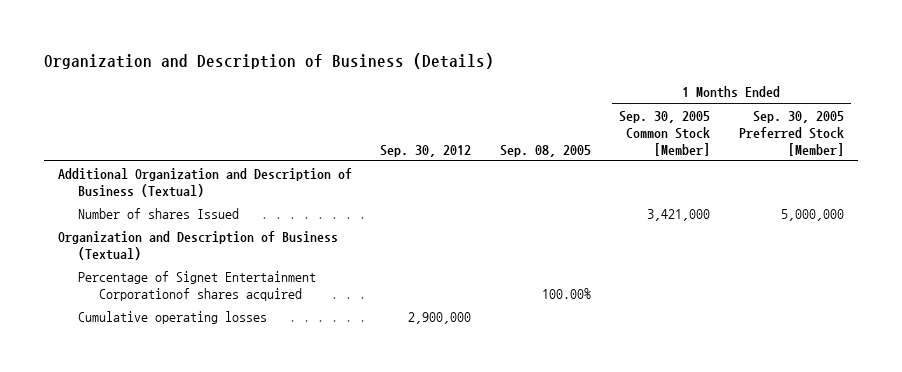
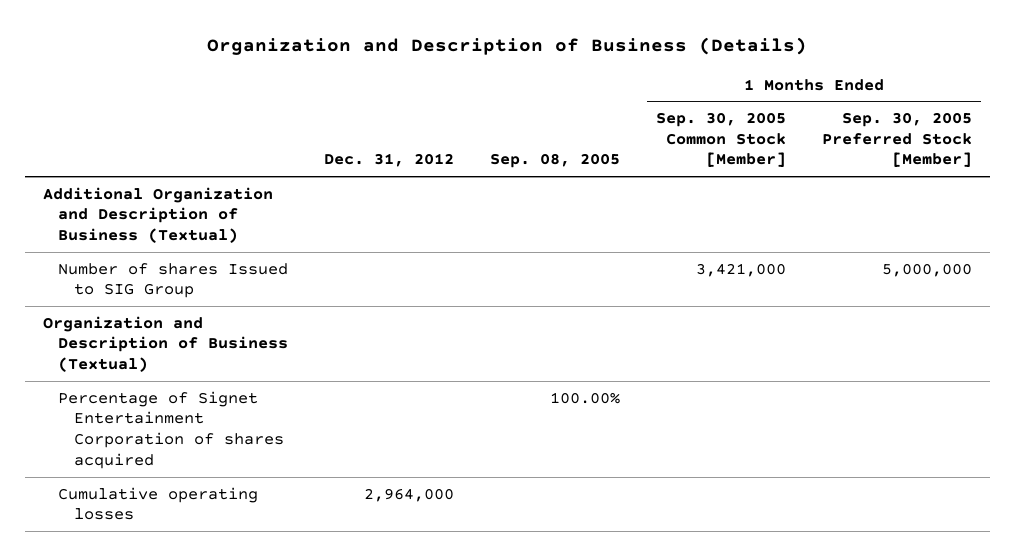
[380,144,472,157] Sep. 30, 2012 -> none
none -> [324,153,455,168] Dec. 31, 2012
[78,208,240,220] Number of shares Issued -> [58,262,289,299] Number of shares Issued to SIG Group
[78,271,317,302] Percentage of Signet Entertainment Corporationof shares acquired -> [58,390,284,469] Percentage of Signet Entertainment Corporation of shares acquired

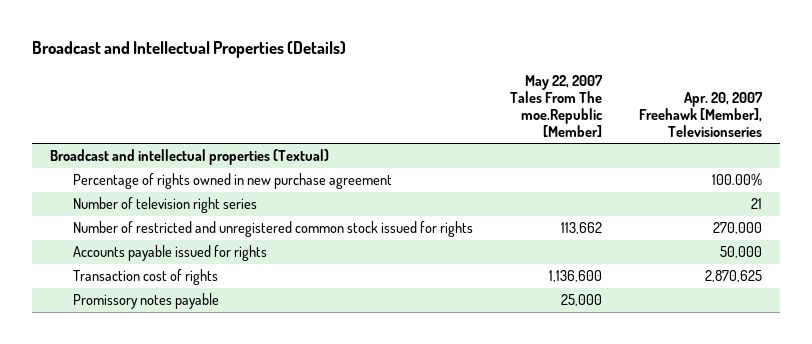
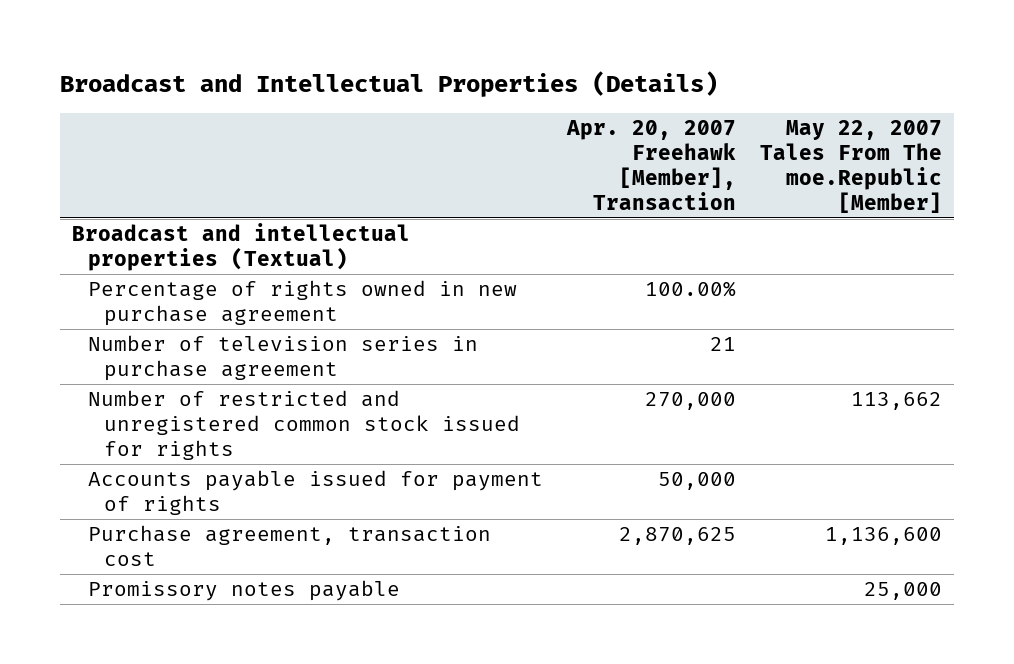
[638,92,763,137] Apr. 20, 2007 Freehawk [Member], Televisionseries -> none
none -> [565,120,736,210] Apr. 20, 2007 Freehawk [Member], Transaction
[72,197,257,214] Number of television right series -> [88,335,479,382] Number of television series in purchase agreement
[72,245,267,262] Accounts payable issued for rights -> [88,470,544,516] Accounts payable issued for payment of rights
[72,269,218,286] Transaction cost of rights -> [88,525,492,567] Purchase agreement, transaction cost

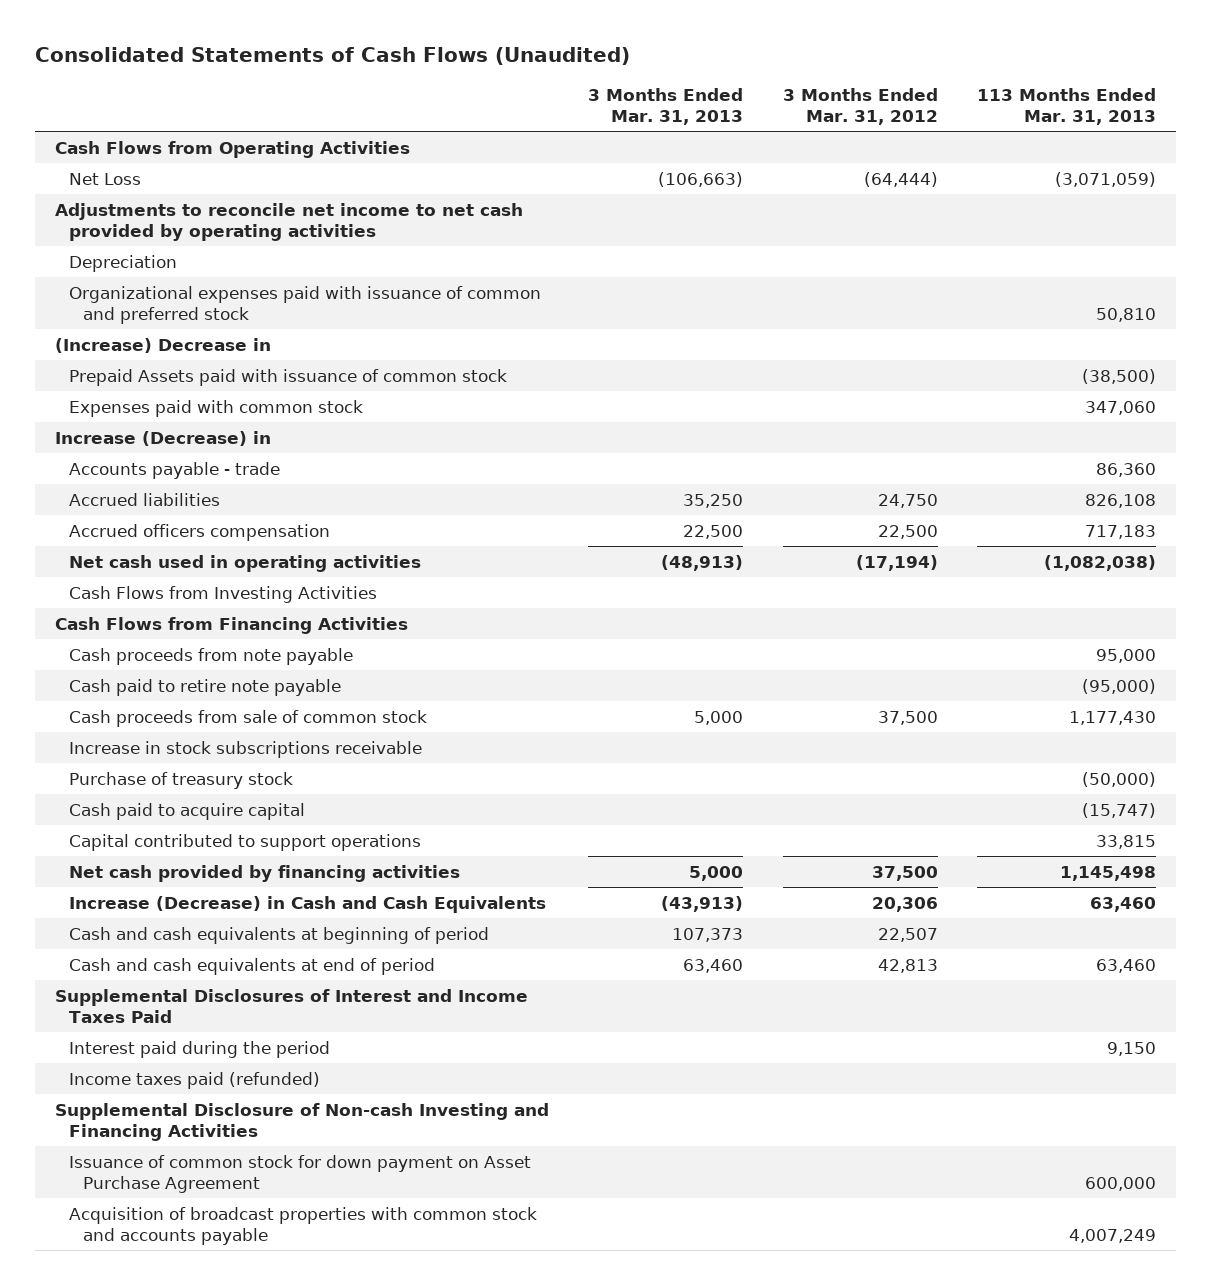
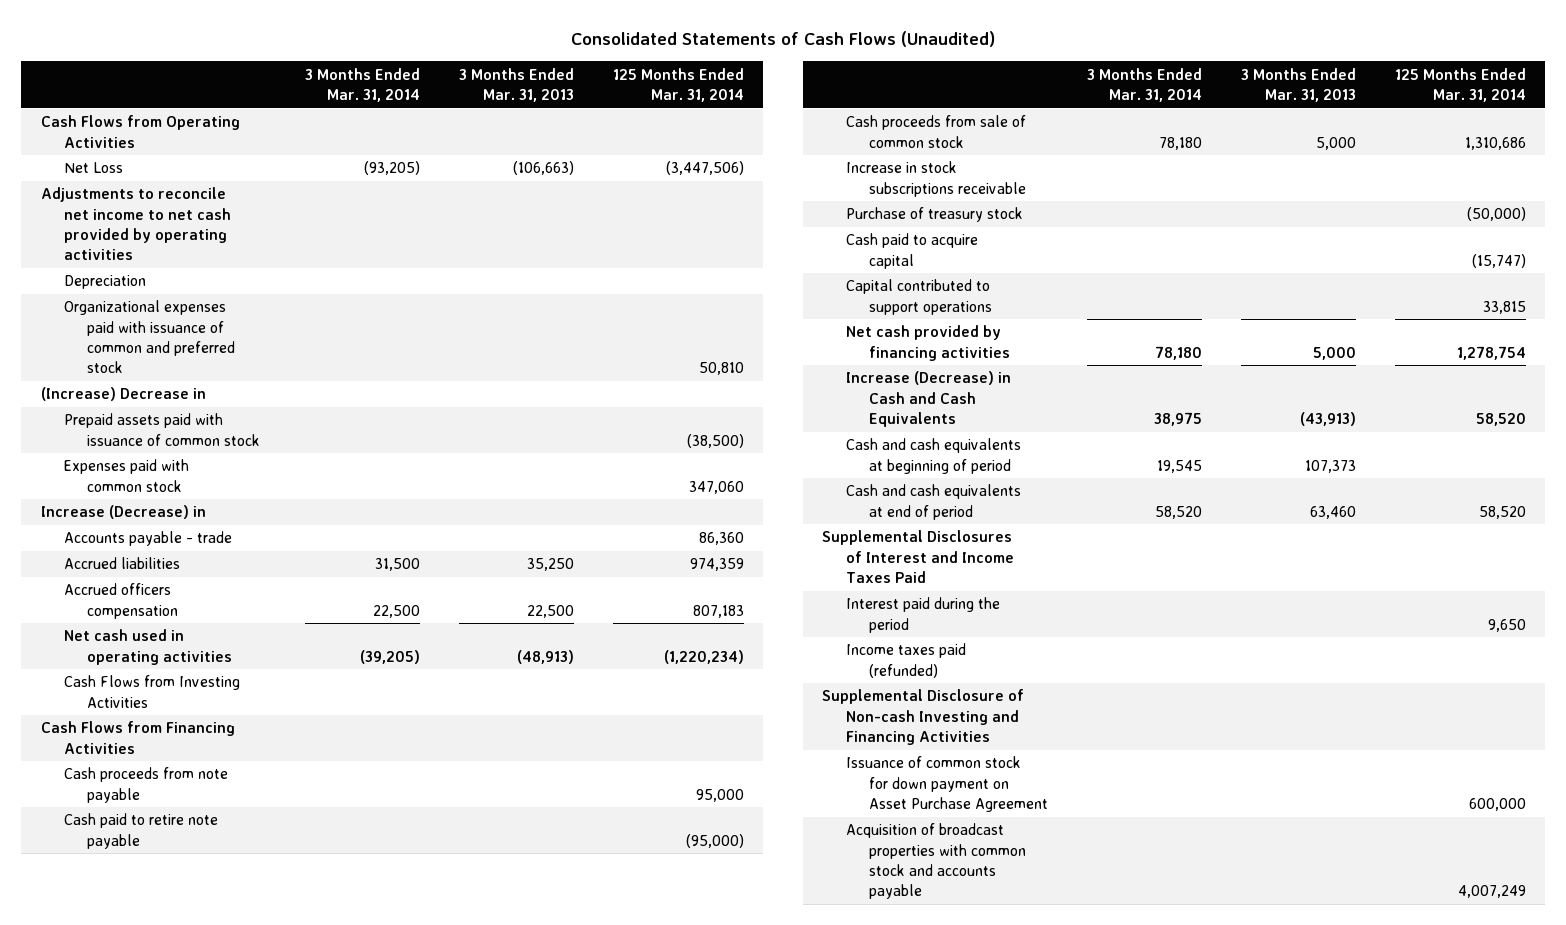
[782,87,938,125] 3 Months Ended Mar. 31, 2012 -> none
[977,87,1157,125] 113 Months Ended Mar. 31, 2013 -> none
none -> [304,67,420,102] 3 Months Ended Mar. 31, 2014
none -> [612,67,744,102] 125 Months Ended Mar. 31, 2014
[69,368,508,386] Prepaid Assets paid with issuance of common stock -> [63,413,260,446] Prepaid assets paid with issuance of common stock

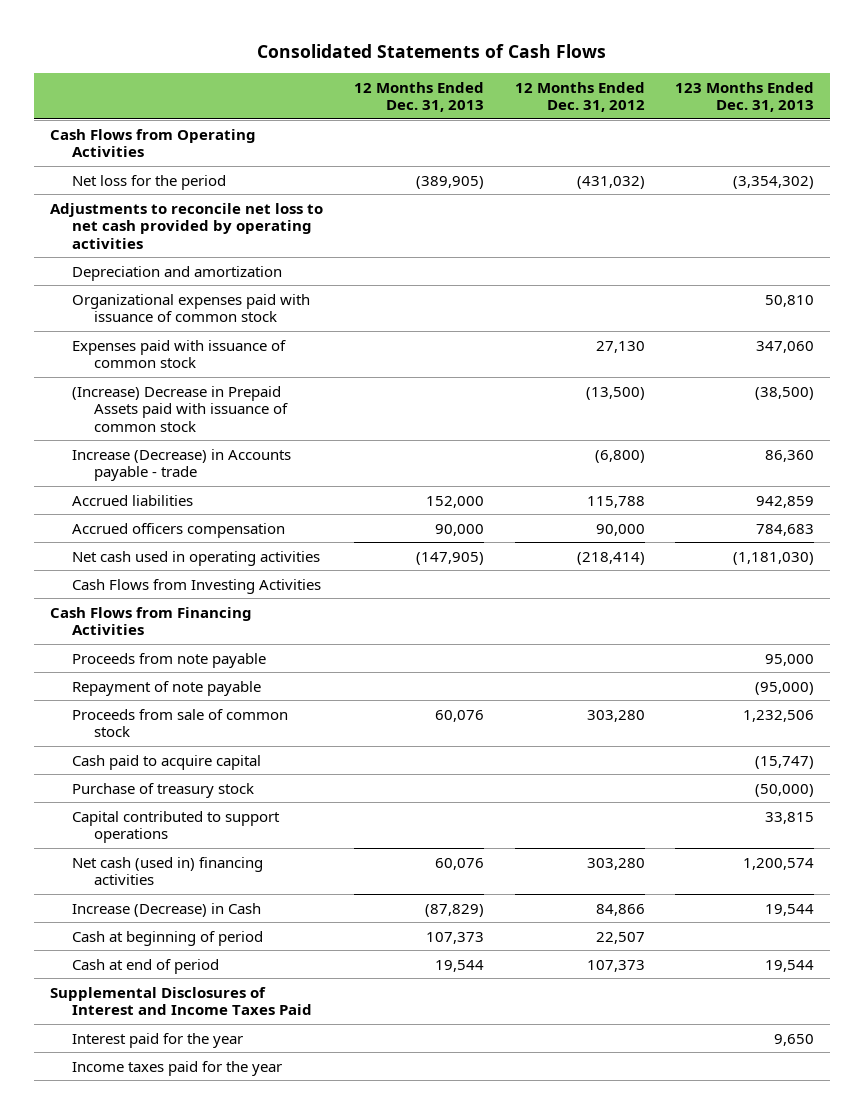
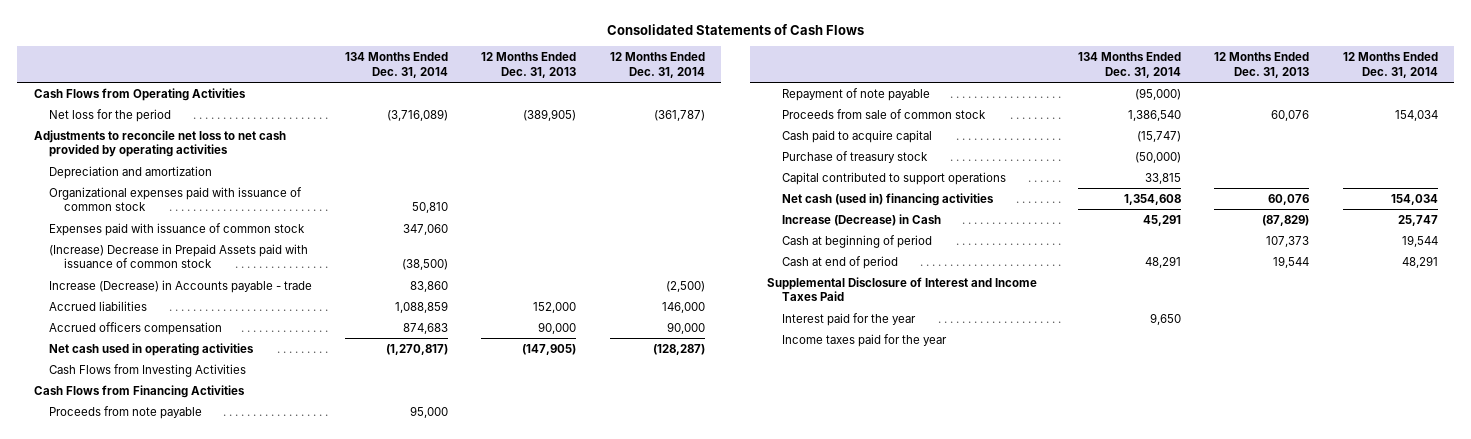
[514,81,645,113] 12 Months Ended Dec. 31, 2012 -> none
[675,81,815,113] 123 Months Ended Dec. 31, 2013 -> none
none -> [344,52,448,78] 134 Months Ended Dec. 31, 2014
none -> [609,52,705,78] 12 Months Ended Dec. 31, 2014
[49,986,312,1016] Supplemental Disclosures of Interest and Income Taxes Paid -> [766,276,1037,302] Supplemental Disclosure of Interest and Income Taxes Paid

